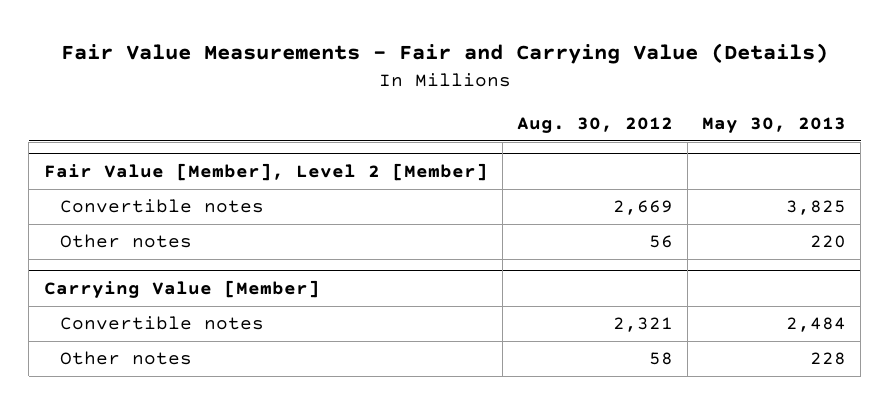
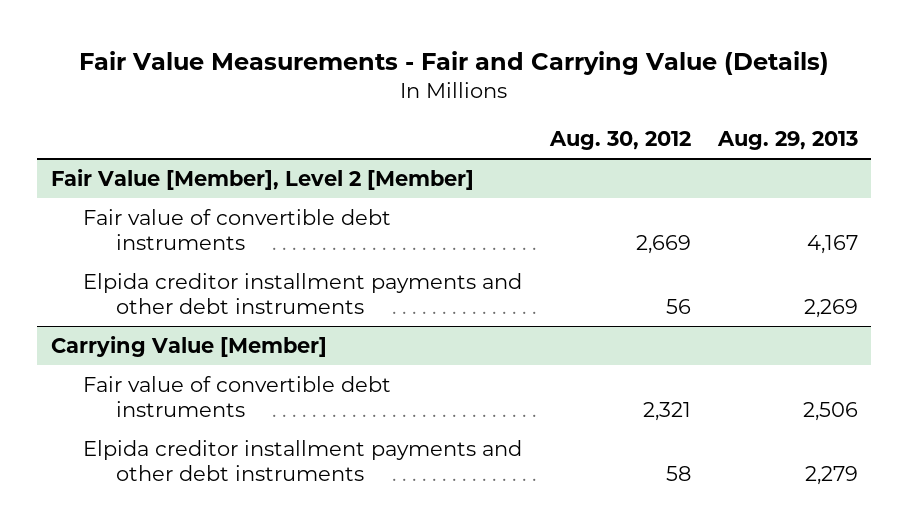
[702,117,847,134] May 30, 2013 -> none
none -> [716,131,858,151] Aug. 29, 2013
[60,199,265,214] Convertible notes -> [83,208,392,251] Fair value of convertible debt instruments
[60,234,193,249] Other notes -> [83,272,523,315] Elpida creditor installment payments and other debt instruments
[60,316,265,331] Convertible notes -> [83,375,392,418] Fair value of convertible debt instruments
[60,351,193,366] Other notes -> [83,439,523,482] Elpida creditor installment payments and other debt instruments

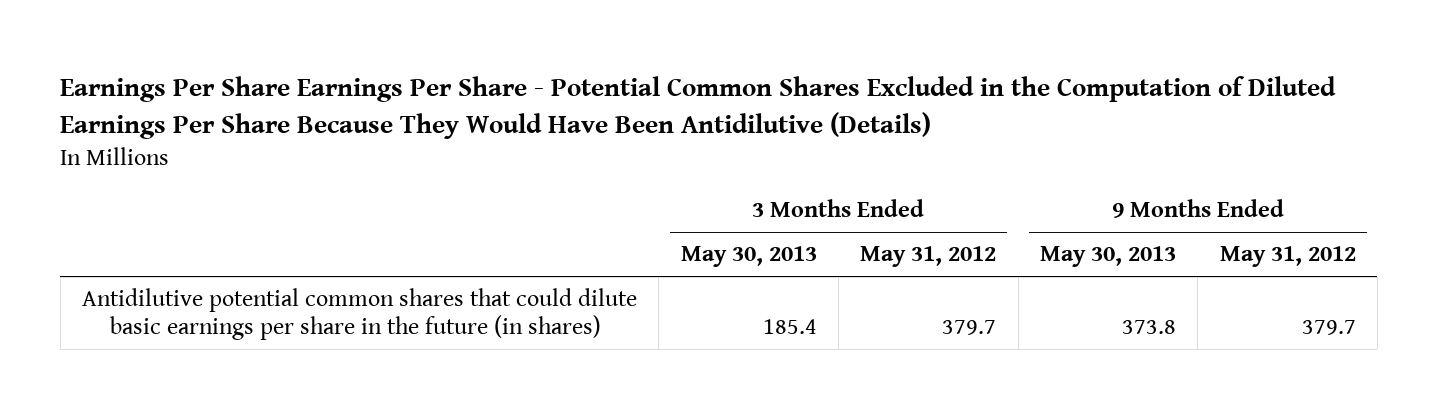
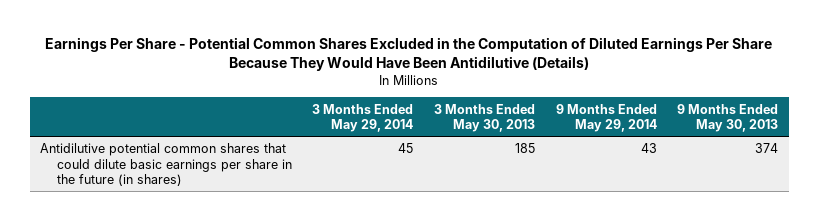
[60,76,1337,139] Earnings Per Share Earnings Per Share - Potential Common Shares Excluded in the Computation of Diluted Earnings Per Share Because They Would Have Been Antidilutive (Details) -> [45,37,773,72] Earnings Per Share - Potential Common Shares Excluded in the Computation of Diluted Earnings Per Share Because They Would Have Been Antidilutive (Details)
[860,246,997,268] May 31, 2012 -> none
[1219,246,1356,268] May 31, 2012 -> none
none -> [312,103,414,132] 3 Months Ended May 29, 2014
none -> [555,103,657,132] 9 Months Ended May 29, 2014
[762,318,817,334] 185.4 -> [515,143,536,154] 185
[1121,319,1176,334] 373.8 -> [755,143,779,154] 374

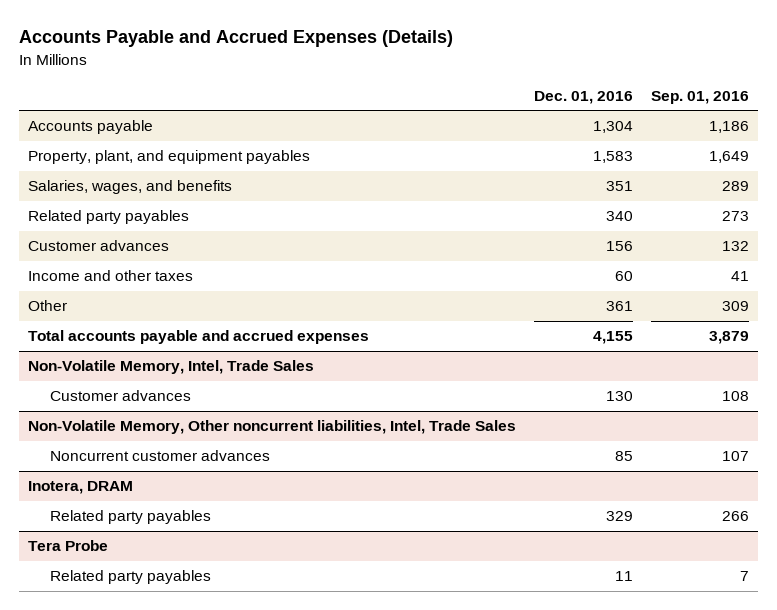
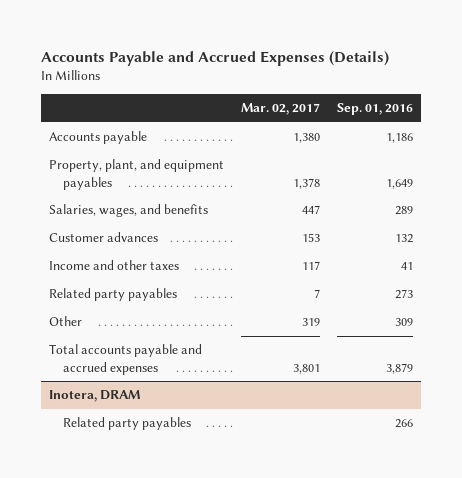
[534,90,634,104] Dec. 01, 2016 -> none
none -> [241,103,321,116] Mar. 02, 2017
[28,210,190,225] Related party payables -> [49,288,178,302] Related party payables
[28,360,315,375] Non-Volatile Memory, Intel, Trade Sales -> none
[49,390,191,402] Customer advances -> none
[28,420,517,435] Non-Volatile Memory, Other noncurrent liabilities, Intel, Trade Sales -> none
[49,450,270,462] Noncurrent customer advances -> none
[28,540,109,552] Tera Probe -> none
[49,570,211,585] Related party payables -> none

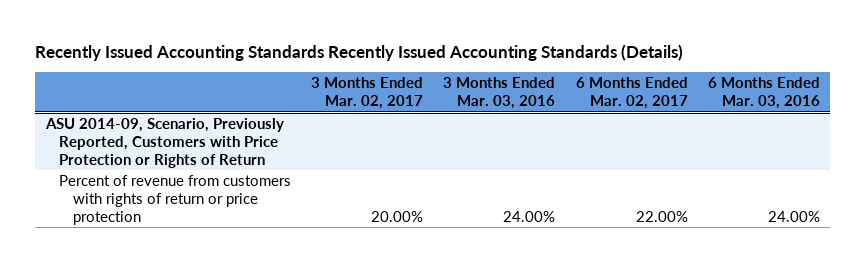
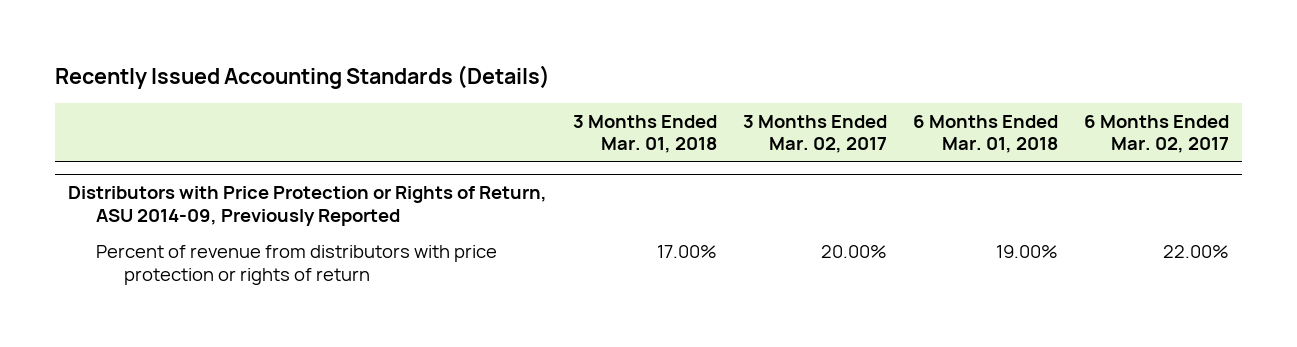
[35,43,684,61] Recently Issued Accounting Standards Recently Issued Accounting Standards (Details) -> [55,65,551,90] Recently Issued Accounting Standards (Details)
[443,77,556,109] 3 Months Ended Mar. 03, 2016 -> none
[707,77,820,109] 6 Months Ended Mar. 03, 2016 -> none
none -> [573,114,718,154] 3 Months Ended Mar. 01, 2018
none -> [912,114,1058,154] 6 Months Ended Mar. 01, 2018
[44,118,284,168] ASU 2014-09, Scenario, Previously Reported, Customers with Price Protection or Rights of Return -> [68,186,548,226] Distributors with Price Protection or Rights of Return, ASU 2014-09, Previously Reported
[59,175,292,225] Percent of revenue from customers with rights of return or price protection -> [96,245,498,285] Percent of revenue from distributors with price protection or rights of return

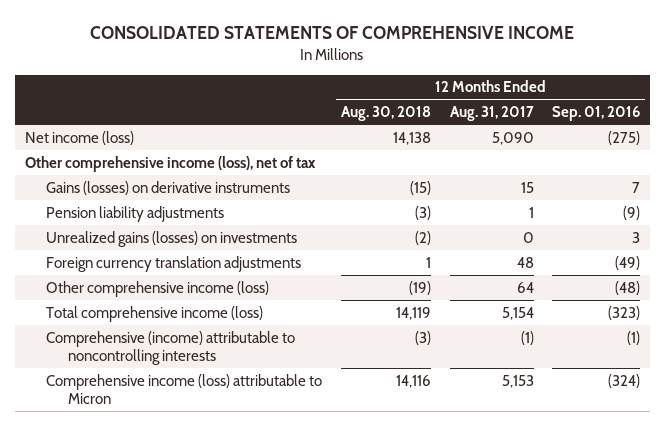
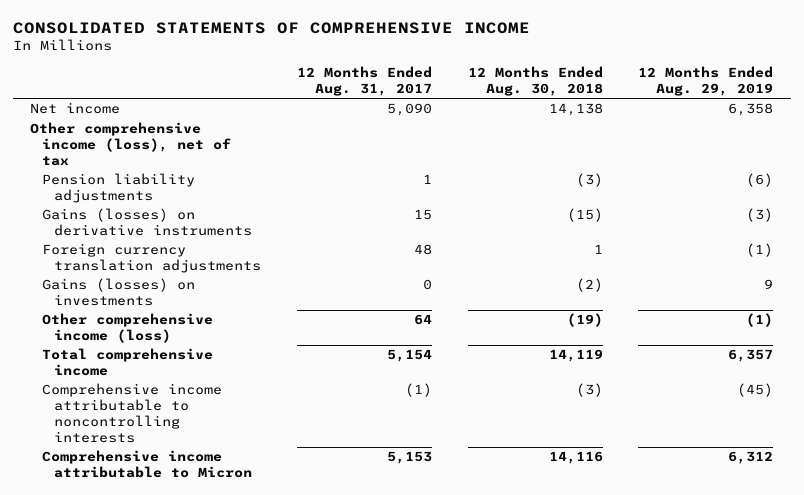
[552,106,641,122] Sep. 01, 2016 -> none
none -> [638,66,774,97] 12 Months Ended Aug. 29, 2019
[24,130,134,145] Net income (loss) -> [30,102,121,115] Net income
[46,230,298,247] Unrealized gains (losses) on investments -> none
[46,180,291,195] Gains (losses) on derivative instruments -> [42,208,253,237] Gains (losses) on derivative instruments
none -> [42,278,196,307] Gains (losses) on investments
[46,305,264,322] Total comprehensive income (loss) -> [42,348,214,377] Total comprehensive income
[46,330,296,365] Comprehensive (income) attributable to noncontrolling interests -> [42,383,223,443] Comprehensive income attributable to noncontrolling interests
[46,373,323,404] Comprehensive income (loss) attributable to Micron -> [42,450,253,479] Comprehensive income attributable to Micron

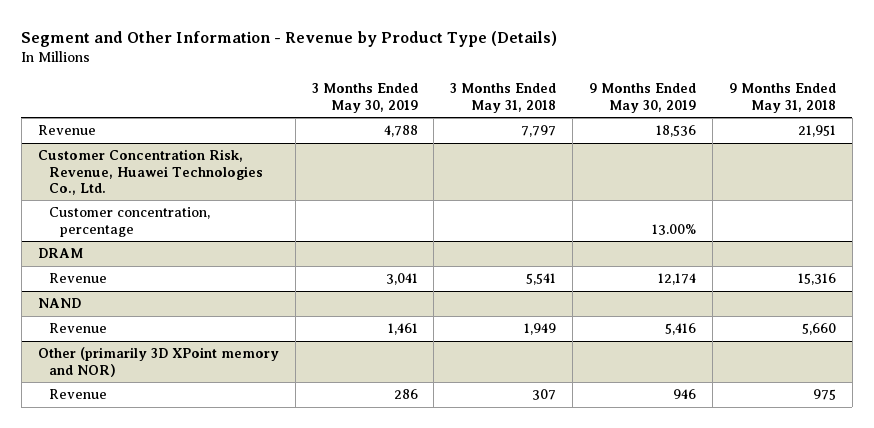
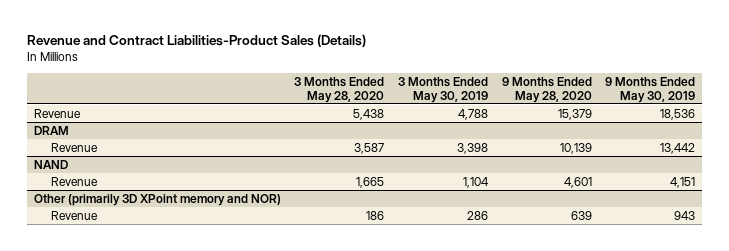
[21,31,558,48] Segment and Other Information - Revenue by Product Type (Details) -> [26,34,366,48] Revenue and Contract Liabilities-Product Sales (Details)
[450,83,557,113] 3 Months Ended May 31, 2018 -> none
[728,83,836,113] 9 Months Ended May 31, 2018 -> none
none -> [294,76,385,103] 3 Months Ended May 28, 2020
none -> [501,76,592,103] 9 Months Ended May 28, 2020
[37,149,263,195] Customer Concentration Risk, Revenue, Huawei Technologies Co., Ltd. -> none
[48,207,210,237] Customer concentration, percentage -> none
[385,273,418,286] 3,041 -> [457,142,489,154] 3,398
[658,273,697,286] 12,174 -> [660,142,696,154] 13,442
[387,323,418,336] 1,461 -> [463,176,490,188] 1,104
[665,323,697,336] 5,416 -> [670,176,696,188] 4,151
[673,389,697,400] 946 -> [674,210,696,220] 943

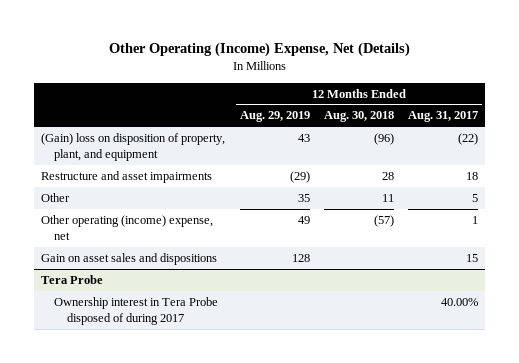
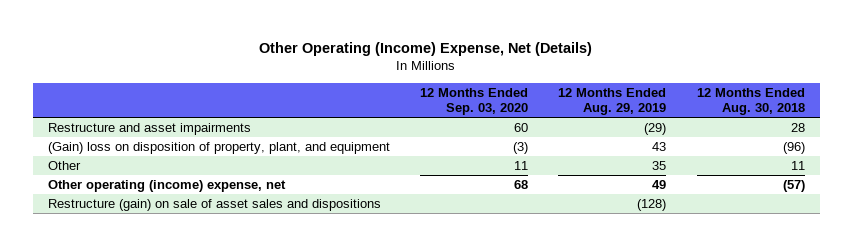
[408,111,479,123] Aug. 31, 2017 -> none
none -> [420,87,529,116] 12 Months Ended Sep. 03, 2020
[41,132,226,161] (Gain) loss on disposition of property, plant, and equipment -> [47,142,390,155] (Gain) loss on disposition of property, plant, and equipment
[41,274,104,284] Tera Probe -> none
[54,296,219,325] Ownership interest in Tera Probe disposed of during 2017 -> none
[41,252,218,265] Gain on asset sales and dispositions -> [47,199,381,212] Restructure (gain) on sale of asset sales and dispositions
[291,253,310,262] 128 -> [637,199,667,212] (128)

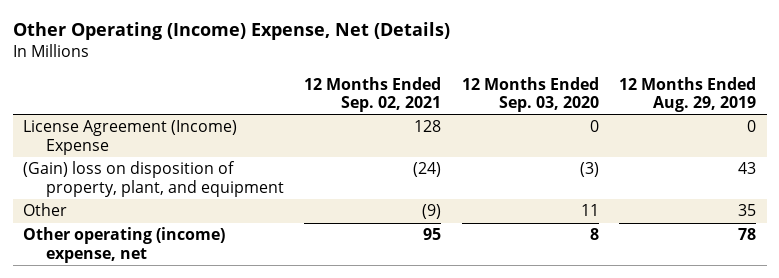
[696,87,805,116] 12 Months Ended Aug. 30, 2018 -> none
none -> [304,76,442,112] 12 Months Ended Sep. 02, 2021
[47,123,251,136] Restructure and asset impairments -> none
none -> [22,120,237,155] License Agreement (Income) Expense
[47,199,381,212] Restructure (gain) on sale of asset sales and dispositions -> none
[514,180,529,190] 68 -> [589,228,599,241] 8
[652,180,667,190] 49 -> [738,228,757,241] 78

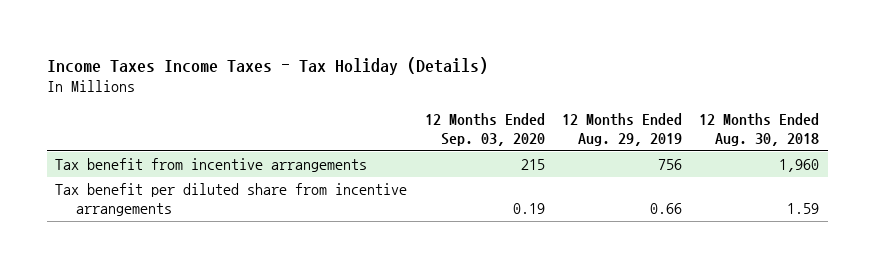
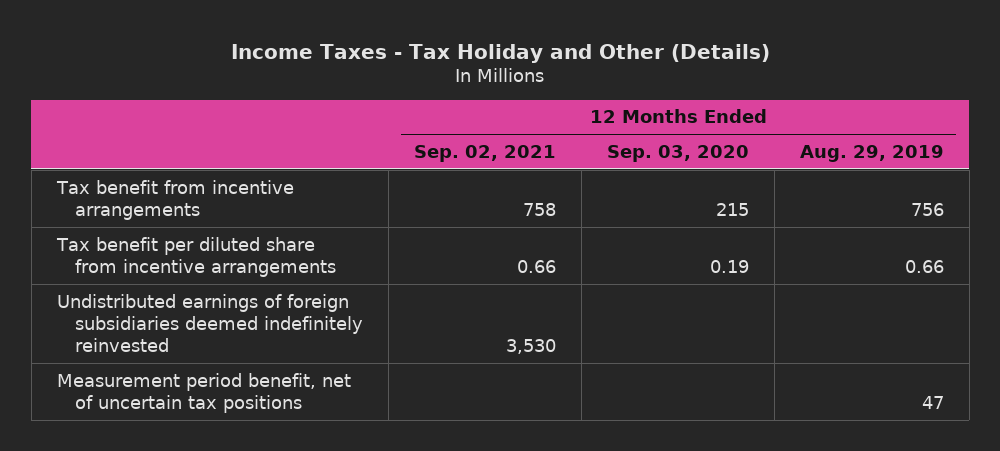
[46,56,488,75] Income Taxes Income Taxes - Tax Holiday (Details) -> [231,43,771,63] Income Taxes - Tax Holiday and Other (Details)
[699,113,820,147] 12 Months Ended Aug. 30, 2018 -> none
none -> [413,144,556,162] Sep. 02, 2021
none -> [56,293,364,353] Undistributed earnings of foreign subsidiaries deemed indefinitely reinvested
none -> [56,372,351,413] Measurement period benefit, net of uncertain tax positions

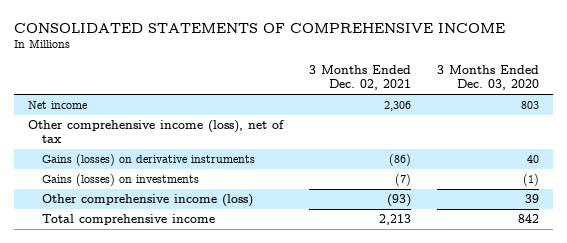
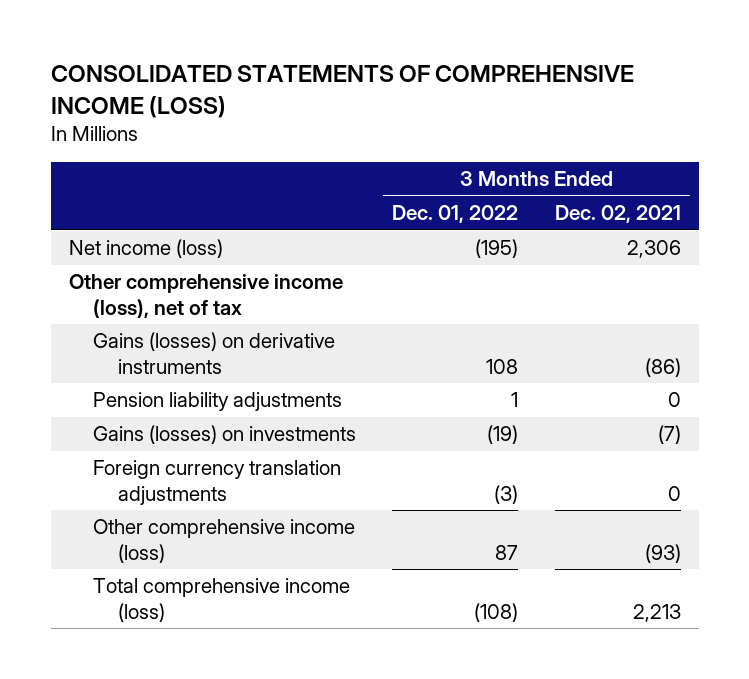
[14,22,506,33] CONSOLIDATED STATEMENTS OF COMPREHENSIVE INCOME -> [50,65,634,118] CONSOLIDATED STATEMENTS OF COMPREHENSIVE INCOME (LOSS)
[437,64,540,91] 3 Months Ended Dec. 03, 2020 -> none
none -> [392,205,519,224] Dec. 01, 2022
[27,100,87,109] Net income -> [68,239,223,259] Net income (loss)
none -> [93,392,343,412] Pension liability adjustments
none -> [93,460,342,505] Foreign currency translation adjustments
[42,213,216,225] Total comprehensive income -> [93,578,351,622] Total comprehensive income (loss)

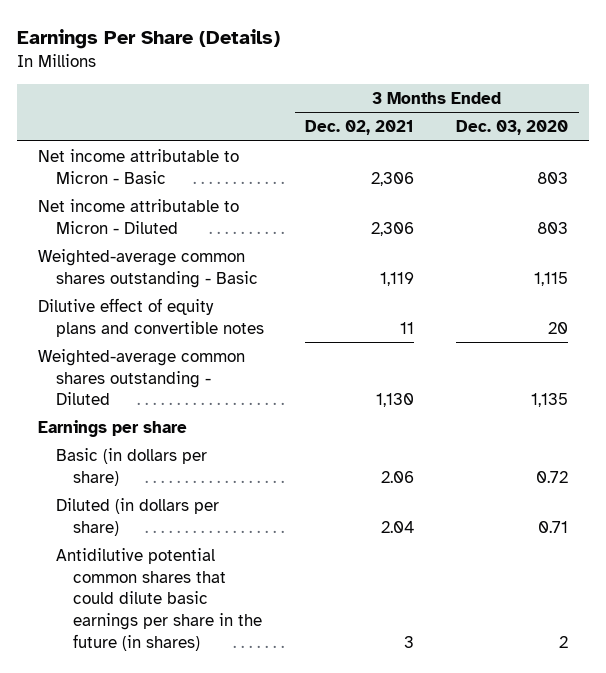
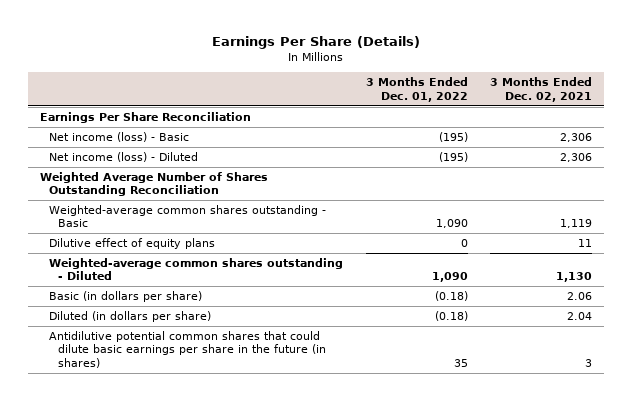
[456,120,569,136] Dec. 03, 2020 -> none
none -> [365,77,468,102] 3 Months Ended Dec. 01, 2022
none -> [39,112,251,124] Earnings Per Share Reconciliation
[38,148,240,184] Net income attributable to Micron - Basic -> [48,132,189,143] Net income (loss) - Basic
[38,198,240,234] Net income attributable to Micron - Diluted -> [48,152,198,163] Net income (loss) - Diluted
none -> [39,172,268,197] Weighted Average Number of Shares Outstanding Reconciliation
[38,297,264,337] Dilutive effect of equity plans and convertible notes -> [48,238,215,250] Dilutive effect of equity plans
[38,419,188,437] Earnings per share -> none

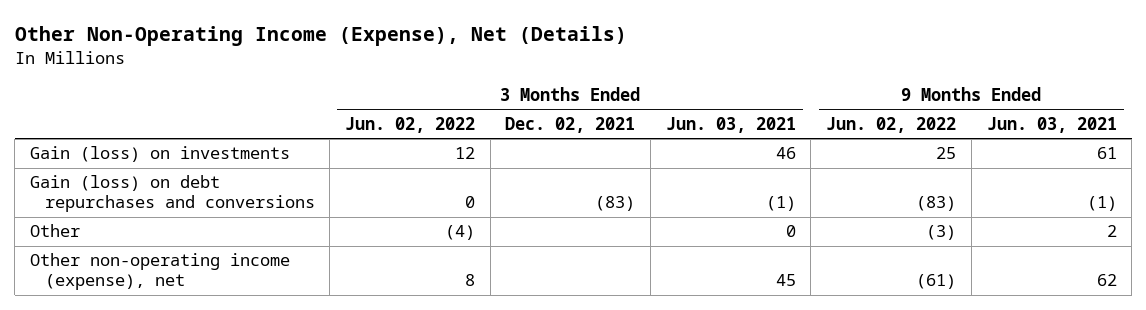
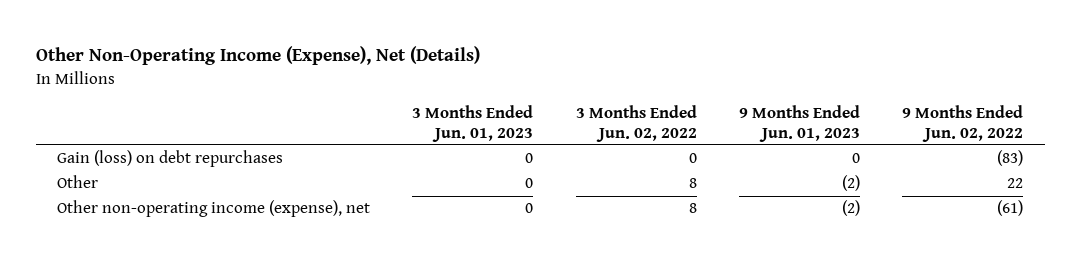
[505,116,636,133] Dec. 02, 2021 -> none
[665,116,796,133] Jun. 03, 2021 -> none
[986,116,1117,133] Jun. 03, 2021 -> none
none -> [412,104,534,142] 3 Months Ended Jun. 01, 2023
none -> [738,104,860,142] 9 Months Ended Jun. 01, 2023
[29,146,290,163] Gain (loss) on investments -> none
[29,175,315,213] Gain (loss) on debt repurchases and conversions -> [56,150,283,168] Gain (loss) on debt repurchases
[444,225,475,241] (4) -> [688,178,697,189] 8
[926,225,957,241] (3) -> [1007,178,1024,189] 22

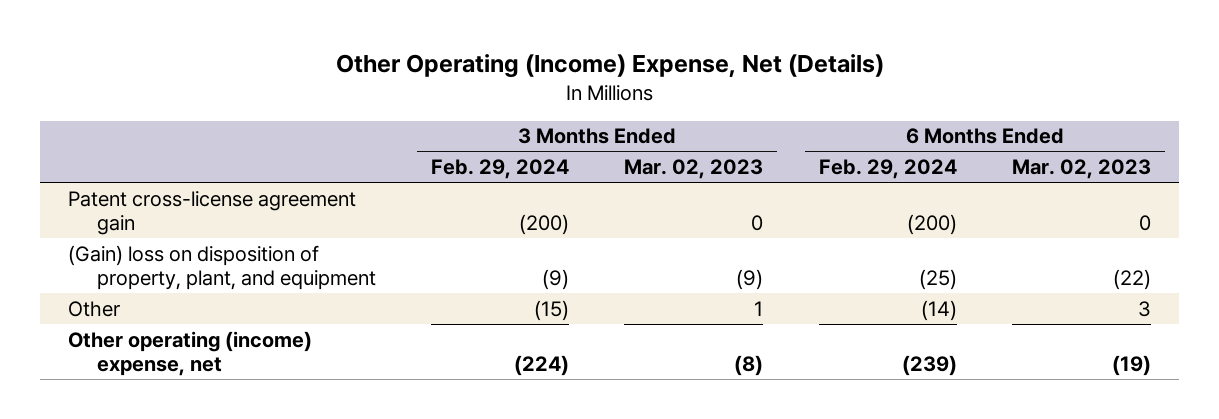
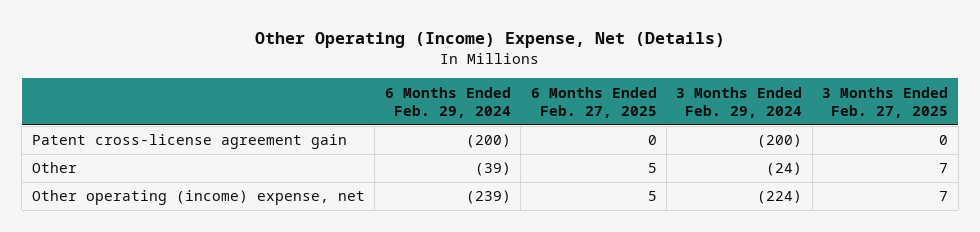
[624,159,764,180] Mar. 02, 2023 -> none
[1012,159,1152,180] Mar. 02, 2023 -> none
none -> [530,86,657,118] 6 Months Ended Feb. 27, 2025
none -> [822,86,949,118] 3 Months Ended Feb. 27, 2025
[67,244,376,290] (Gain) loss on disposition of property, plant, and equipment -> none
[533,299,569,321] (15) -> [766,162,803,177] (24)
[920,299,957,321] (14) -> [474,162,511,177] (39)

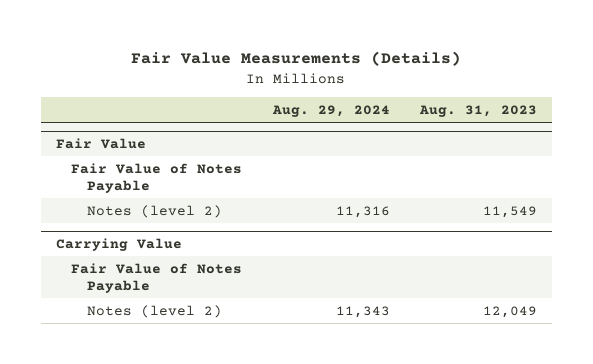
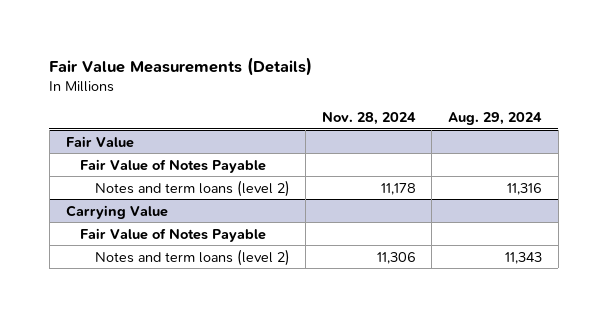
[419,104,538,117] Aug. 31, 2023 -> none
none -> [321,111,416,125] Nov. 28, 2024
[86,204,222,218] Notes (level 2) -> [94,179,290,197] Notes and term loans (level 2)
[86,304,222,318] Notes (level 2) -> [94,248,290,266] Notes and term loans (level 2)

